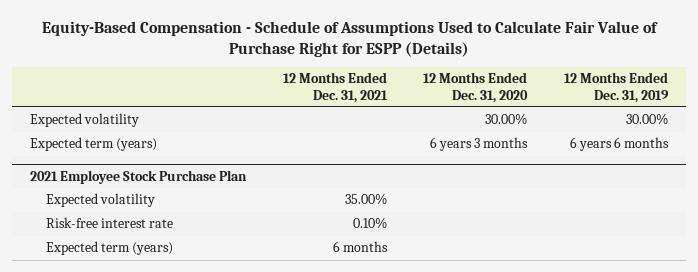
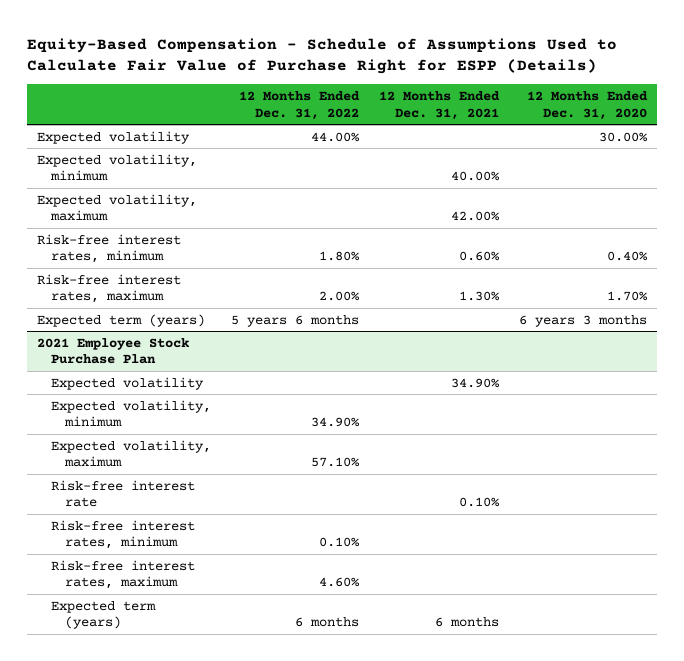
[563,72,669,103] 12 Months Ended Dec. 31, 2019 -> none
none -> [238,90,360,120] 12 Months Ended Dec. 31, 2022
none -> [36,153,197,182] Expected volatility, minimum
none -> [36,193,197,222] Expected volatility, maximum
none -> [36,233,181,264] Risk-free interest rates, minimum
none -> [36,273,181,304] Risk-free interest rates, maximum
[344,193,387,206] 35.00% -> [450,377,500,388] 34.90%
none -> [50,399,211,428] Expected volatility, minimum
none -> [50,439,211,468] Expected volatility, maximum
none -> [50,519,195,550] Risk-free interest rates, minimum
none -> [50,559,195,590] Risk-free interest rates, maximum

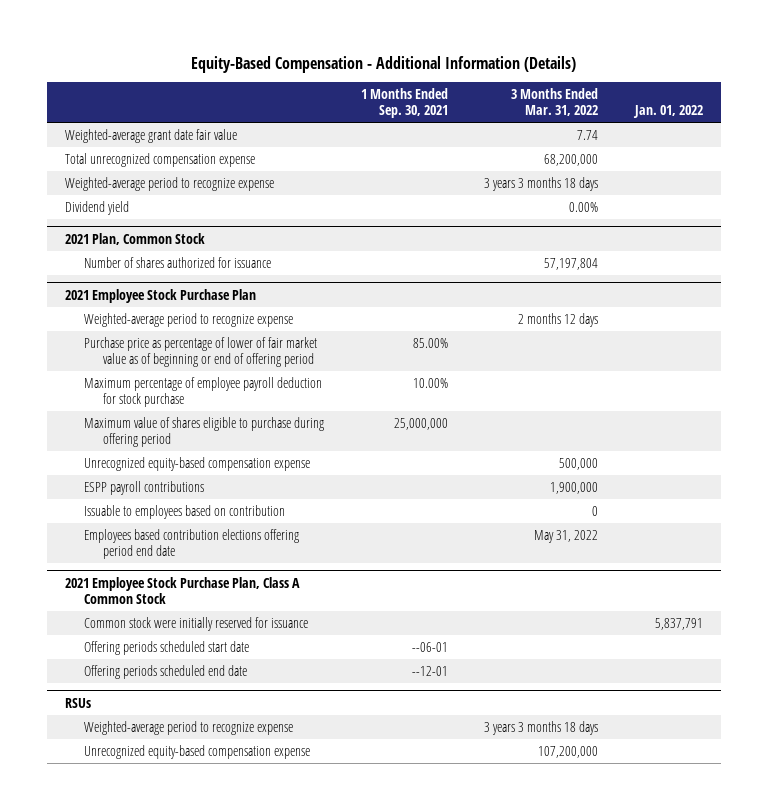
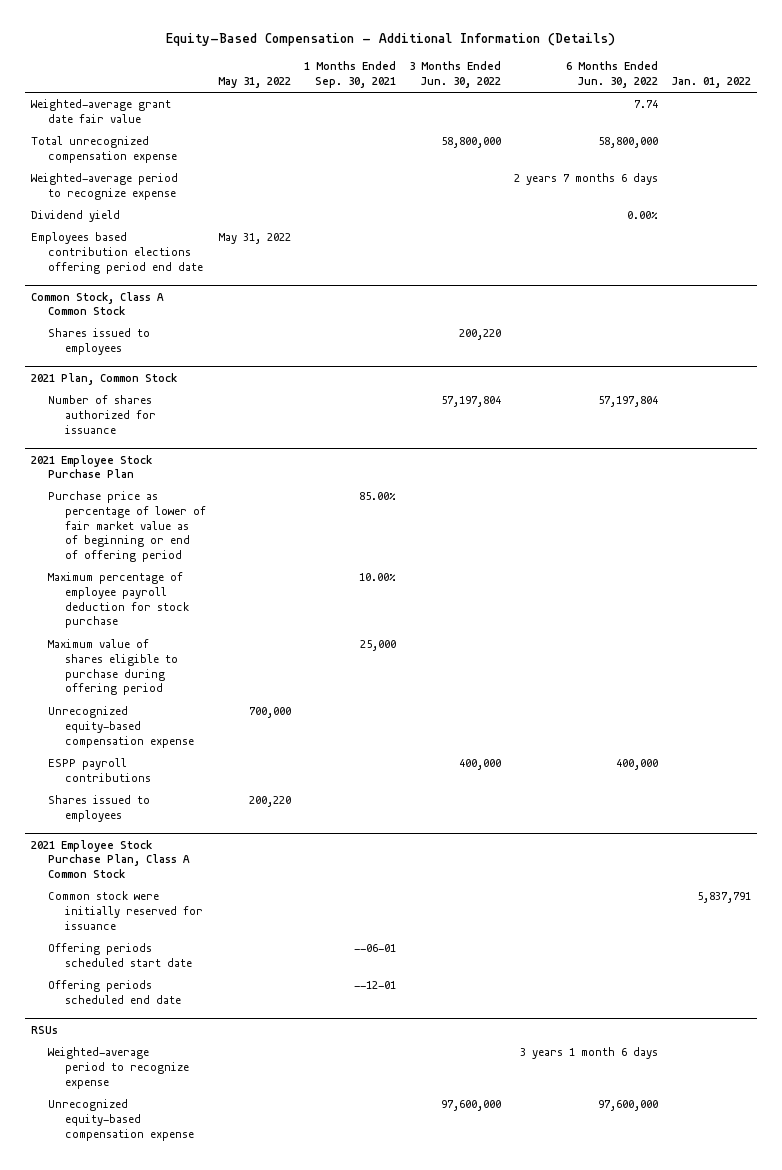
[511,88,599,117] 3 Months Ended Mar. 31, 2022 -> none
none -> [218,76,292,88] May 31, 2022
none -> [409,61,502,88] 3 Months Ended Jun. 30, 2022
none -> [565,61,658,88] 6 Months Ended Jun. 30, 2022
none -> [31,232,204,274] Employees based contribution elections offering period end date
none -> [31,291,165,316] Common Stock, Class A Common Stock
none -> [48,328,151,355] Shares issued to employees
[84,312,294,327] Weighted-average period to recognize expense -> none
[393,417,448,430] 25,000,000 -> [360,640,397,652] 25,000
[84,504,286,519] Issuable to employees based on contribution -> none
[84,528,300,559] Employees based contribution elections offering period end date -> none
none -> [48,795,151,822] Shares issued to employees

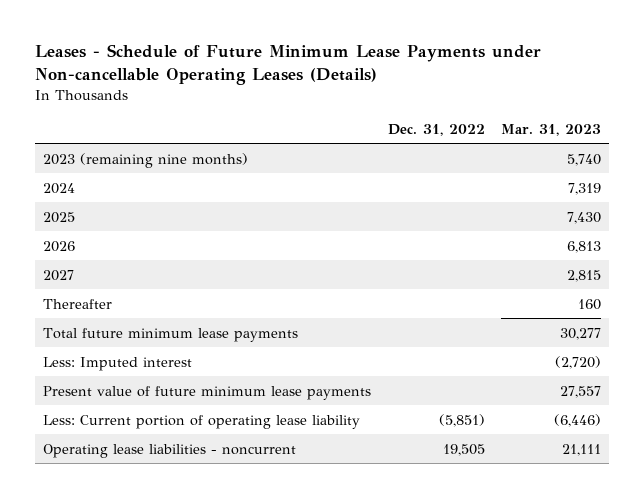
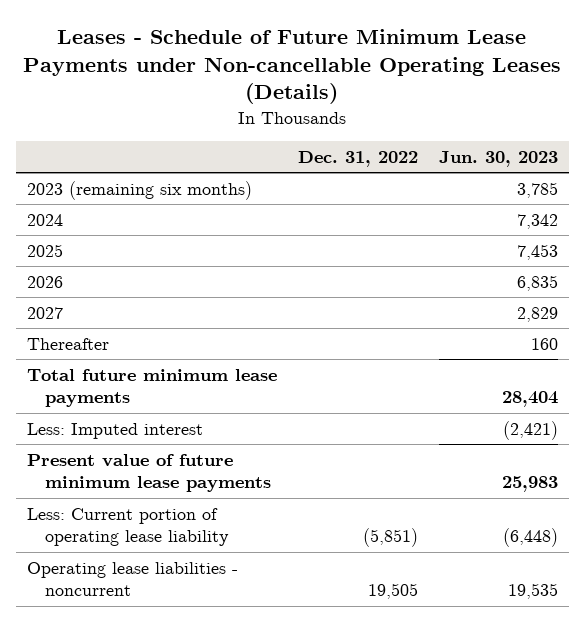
[501,123,602,136] Mar. 31, 2023 -> none
none -> [439,151,559,168] Jun. 30, 2023
[43,152,249,168] 2023 (remaining nine months) -> [26,180,252,200] 2023 (remaining six months)

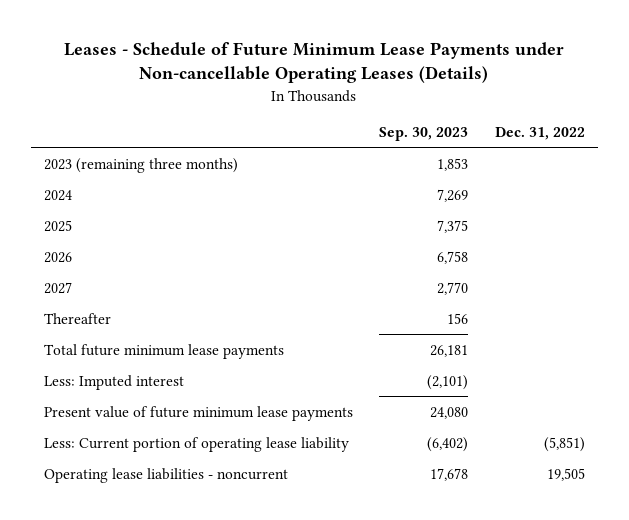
[439,151,559,168] Jun. 30, 2023 -> none
none -> [379,126,469,141] Sep. 30, 2023
[26,180,252,200] 2023 (remaining six months) -> [44,157,239,173] 2023 (remaining three months)

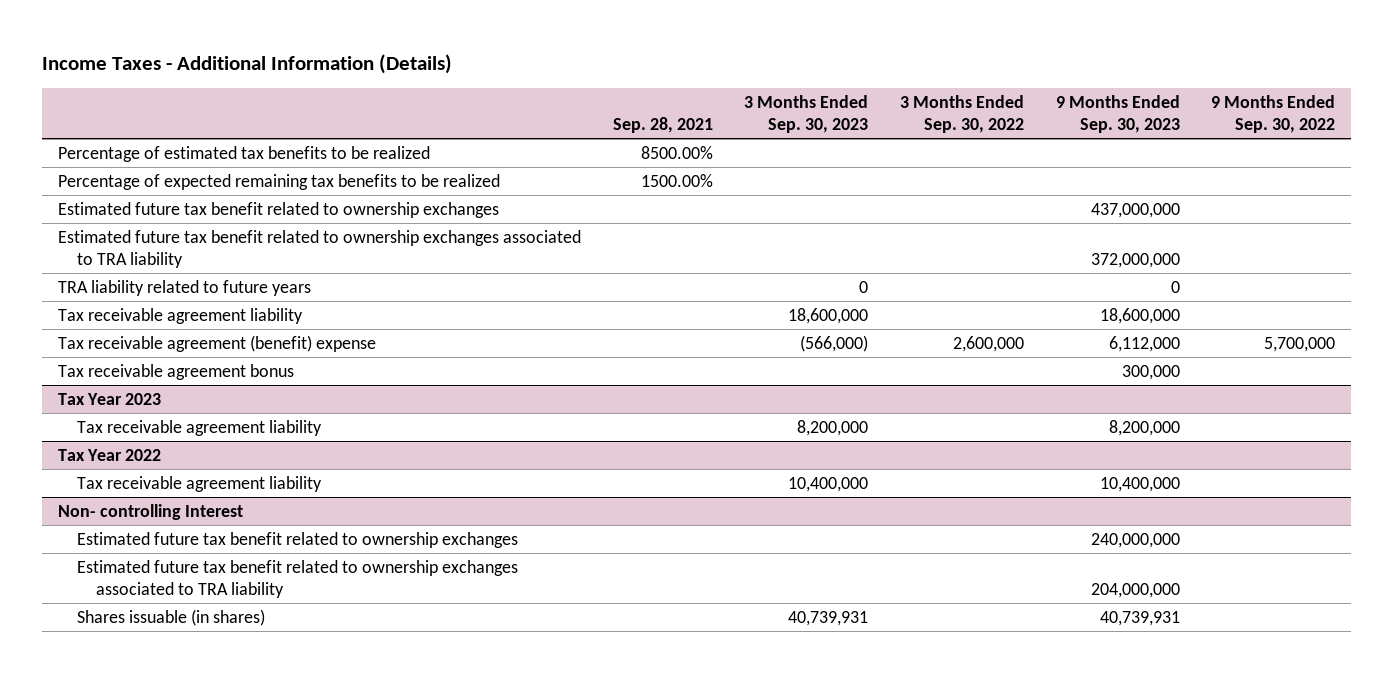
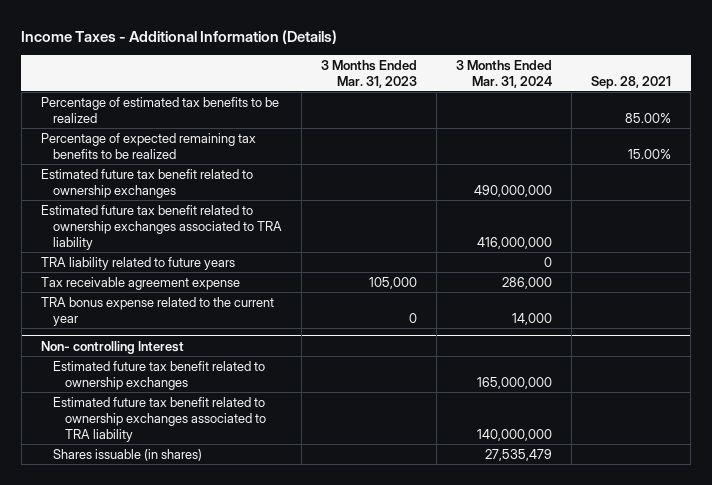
[744,95,869,134] 3 Months Ended Sep. 30, 2023 -> none
[899,95,1024,134] 3 Months Ended Sep. 30, 2022 -> none
[1055,95,1180,134] 9 Months Ended Sep. 30, 2023 -> none
[1211,95,1336,134] 9 Months Ended Sep. 30, 2022 -> none
none -> [320,59,417,88] 3 Months Ended Mar. 31, 2023
none -> [455,59,552,88] 3 Months Ended Mar. 31, 2024
[640,145,713,159] 8500.00% -> [625,112,672,123] 85.00%
[640,173,713,187] 1500.00% -> [628,148,672,159] 15.00%
[57,307,303,324] Tax receivable agreement liability -> none
[57,392,161,405] Tax Year 2023 -> none
[76,419,322,436] Tax receivable agreement liability -> none
[57,448,161,461] Tax Year 2022 -> none
[76,475,322,492] Tax receivable agreement liability -> none
[57,334,376,352] Tax receivable agreement (benefit) expense -> [40,276,240,290] Tax receivable agreement expense
[57,363,294,380] Tax receivable agreement bonus -> [40,296,274,326] TRA bonus expense related to the current year

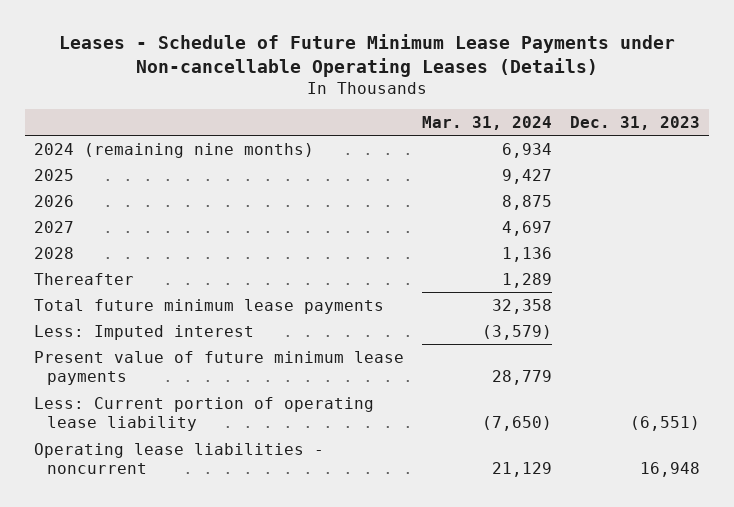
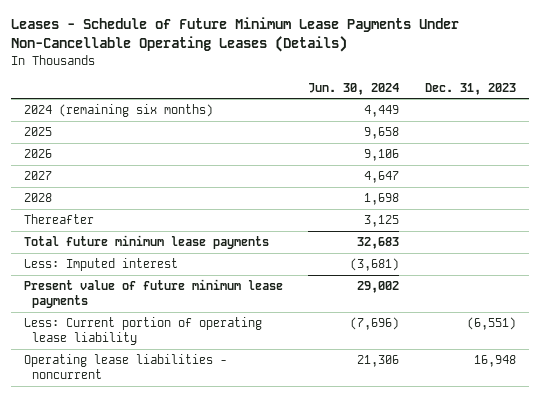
[59,34,676,78] Leases - Schedule of Future Minimum Lease Payments under Non-cancellable Operating Leases (Details) -> [10,17,459,53] Leases - Schedule of Future Minimum Lease Payments Under Non-Cancellable Operating Leases (Details)
[422,115,553,130] Mar. 31, 2024 -> none
none -> [308,82,400,95] Jun. 30, 2024
[34,142,315,158] 2024 (remaining nine months) -> [23,103,213,117] 2024 (remaining six months)

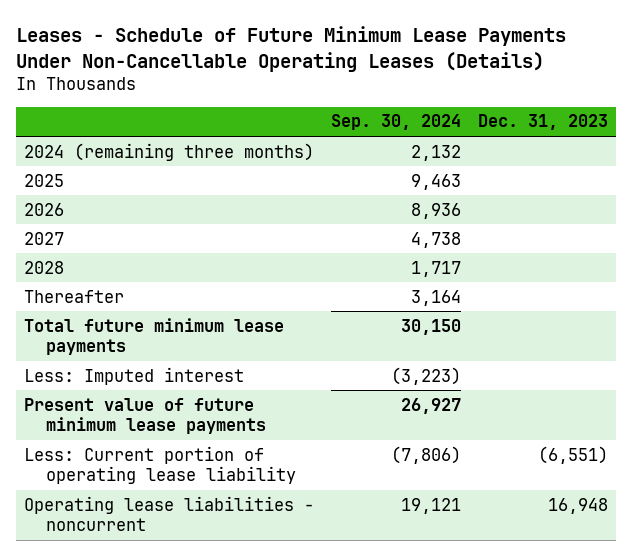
[308,82,400,95] Jun. 30, 2024 -> none
none -> [331,114,462,131] Sep. 30, 2024
[23,103,213,117] 2024 (remaining six months) -> [24,142,315,161] 2024 (remaining three months)

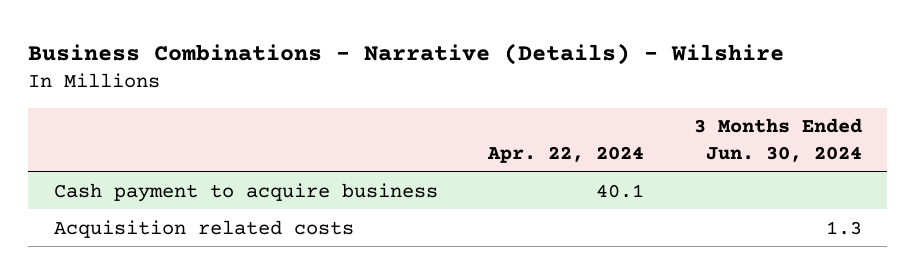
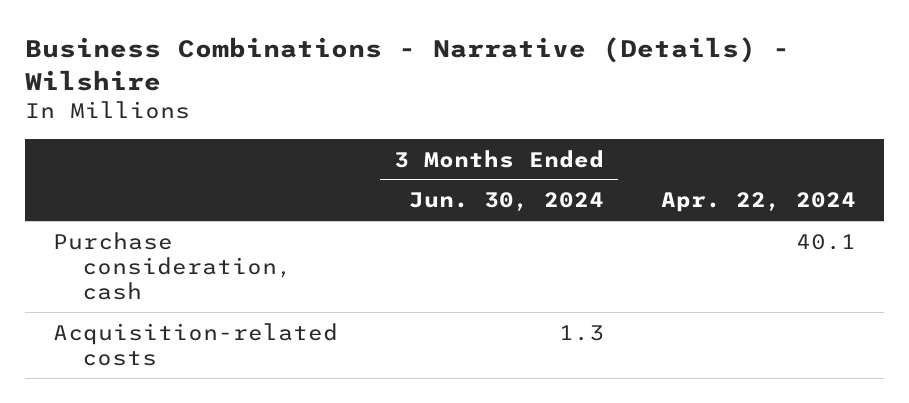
[53,182,438,202] Cash payment to acquire business -> [53,231,293,300] Purchase consideration, cash
[53,219,354,238] Acquisition related costs -> [53,322,339,366] Acquisition-related costs

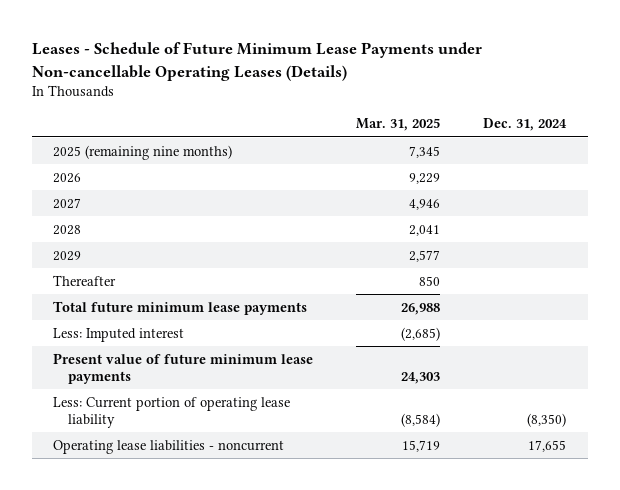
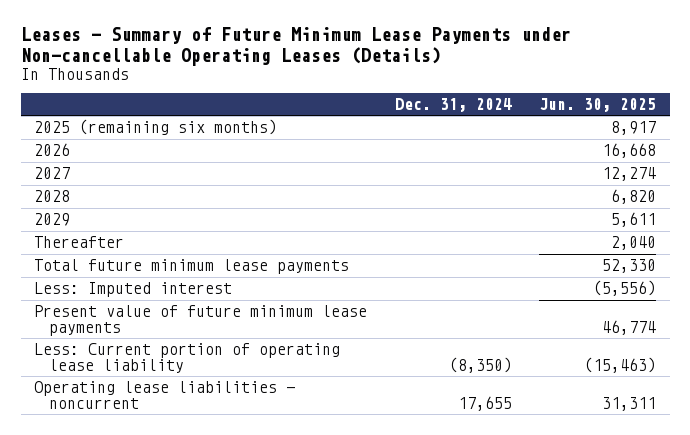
[32,42,483,81] Leases - Schedule of Future Minimum Lease Payments under Non-cancellable Operating Leases (Details) -> [20,27,571,66] Leases - Summary of Future Minimum Lease Payments under Non-cancellable Operating Leases (Details)
[356,118,441,132] Mar. 31, 2025 -> none
none -> [538,98,656,113] Jun. 30, 2025
[53,144,233,160] 2025 (remaining nine months) -> [34,119,278,136] 2025 (remaining six months)

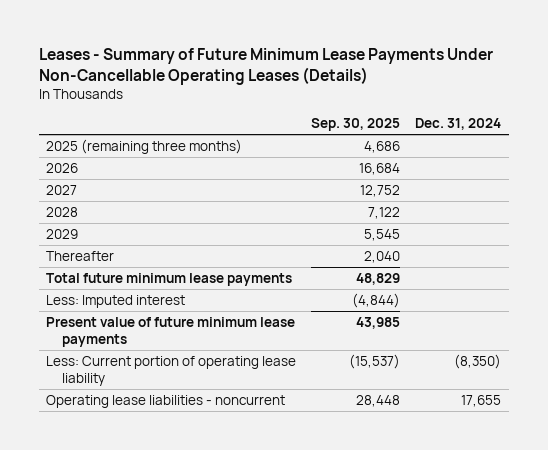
[20,27,571,66] Leases - Summary of Future Minimum Lease Payments under Non-cancellable Operating Leases (Details) -> [39,47,494,85] Leases - Summary of Future Minimum Lease Payments Under Non-Cancellable Operating Leases (Details)
[538,98,656,113] Jun. 30, 2025 -> none
none -> [311,118,401,132] Sep. 30, 2025
[34,119,278,136] 2025 (remaining six months) -> [46,138,243,154] 2025 (remaining three months)

